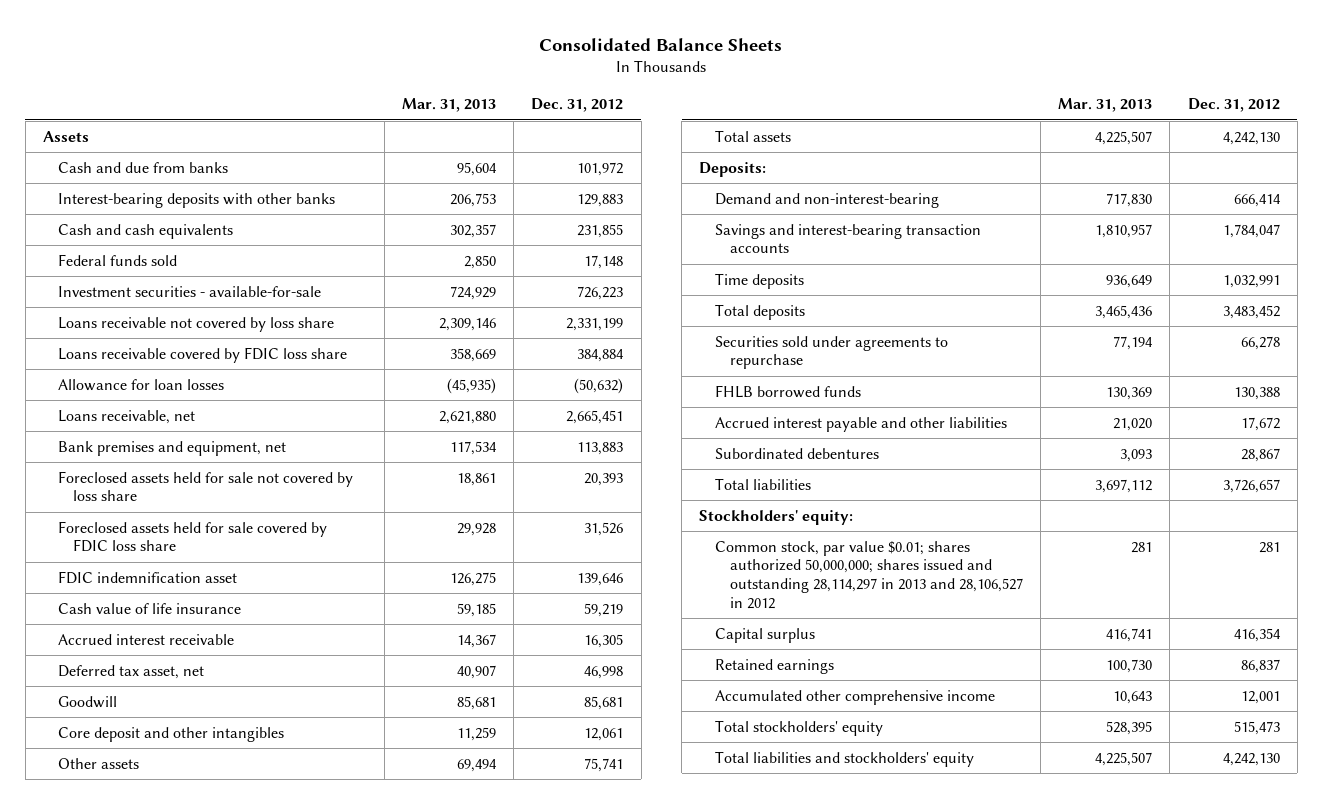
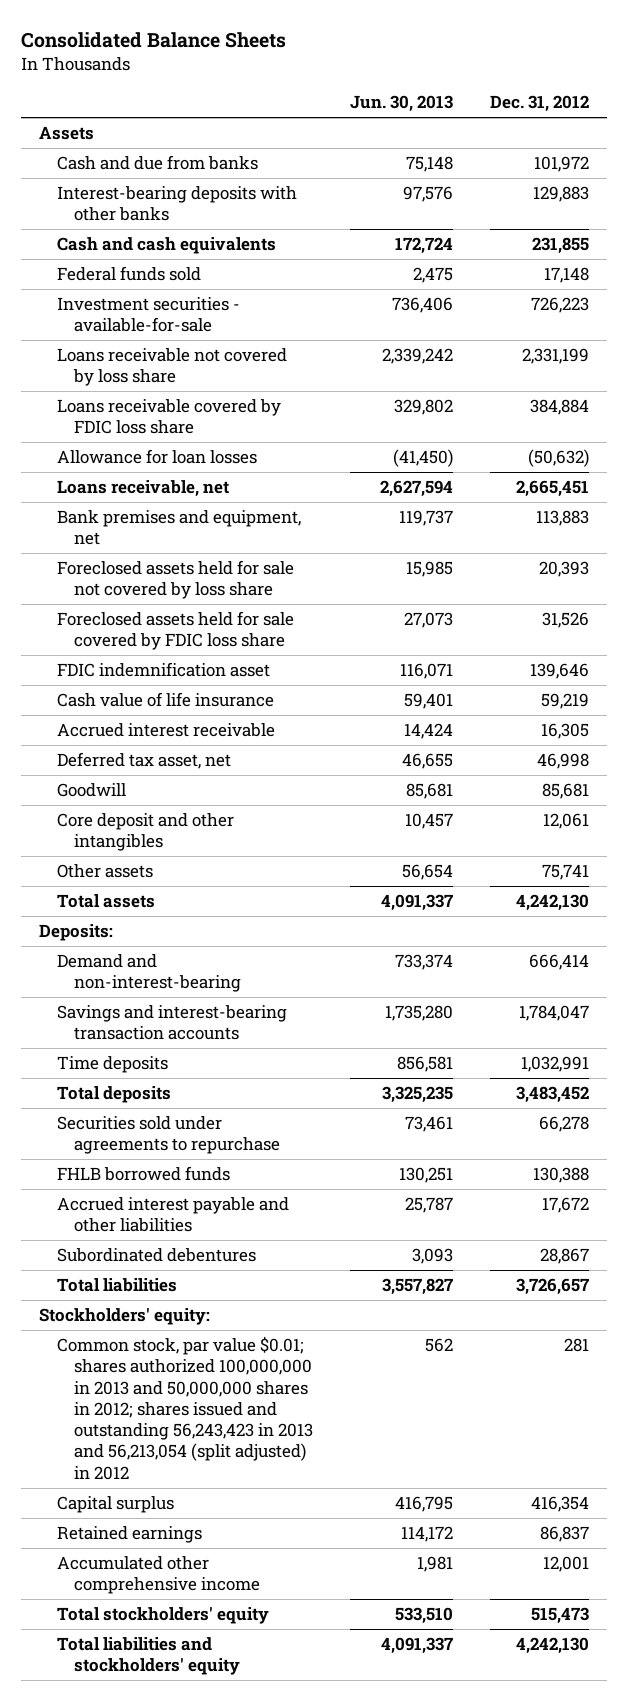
[401,98,496,113] Mar. 31, 2013 -> none
none -> [350,95,454,113] Jun. 30, 2013
[714,540,1023,610] Common stock, par value $0.01; shares authorized 50,000,000; shares issued and outstanding 28,114,297 in 2013 and 28,106,527 in 2012 -> [56,1335,314,1480] Common stock, par value $0.01; shares authorized 100,000,000 in 2013 and 50,000,000 shares in 2012; shares issued and outstanding 56,243,423 in 2013 and 56,213,054 (split adjusted) in 2012

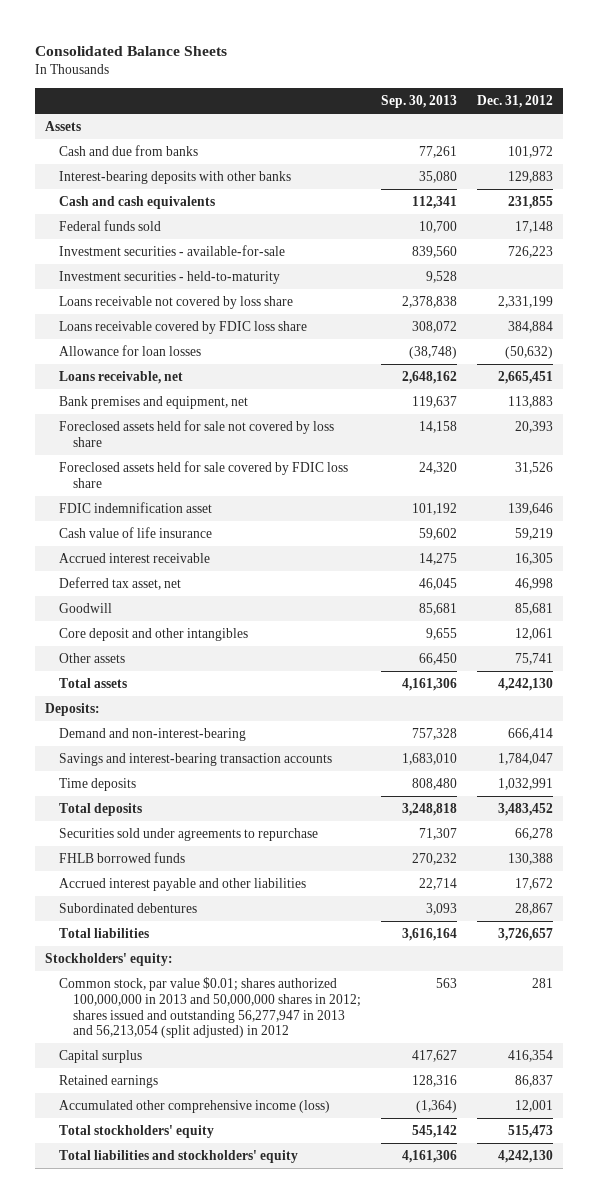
[350,95,454,113] Jun. 30, 2013 -> none
none -> [381,95,458,109] Sep. 30, 2013
none -> [58,271,280,285] Investment securities - held-to-maturity
[56,1335,314,1480] Common stock, par value $0.01; shares authorized 100,000,000 in 2013 and 50,000,000 shares in 2012; shares issued and outstanding 56,243,423 in 2013 and 56,213,054 (split adjusted) in 2012 -> [58,977,362,1039] Common stock, par value $0.01; shares authorized 100,000,000 in 2013 and 50,000,000 shares in 2012; shares issued and outstanding 56,277,947 in 2013 and 56,213,054 (split adjusted) in 2012
[56,1555,261,1595] Accumulated other comprehensive income -> [58,1100,330,1114] Accumulated other comprehensive income (loss)

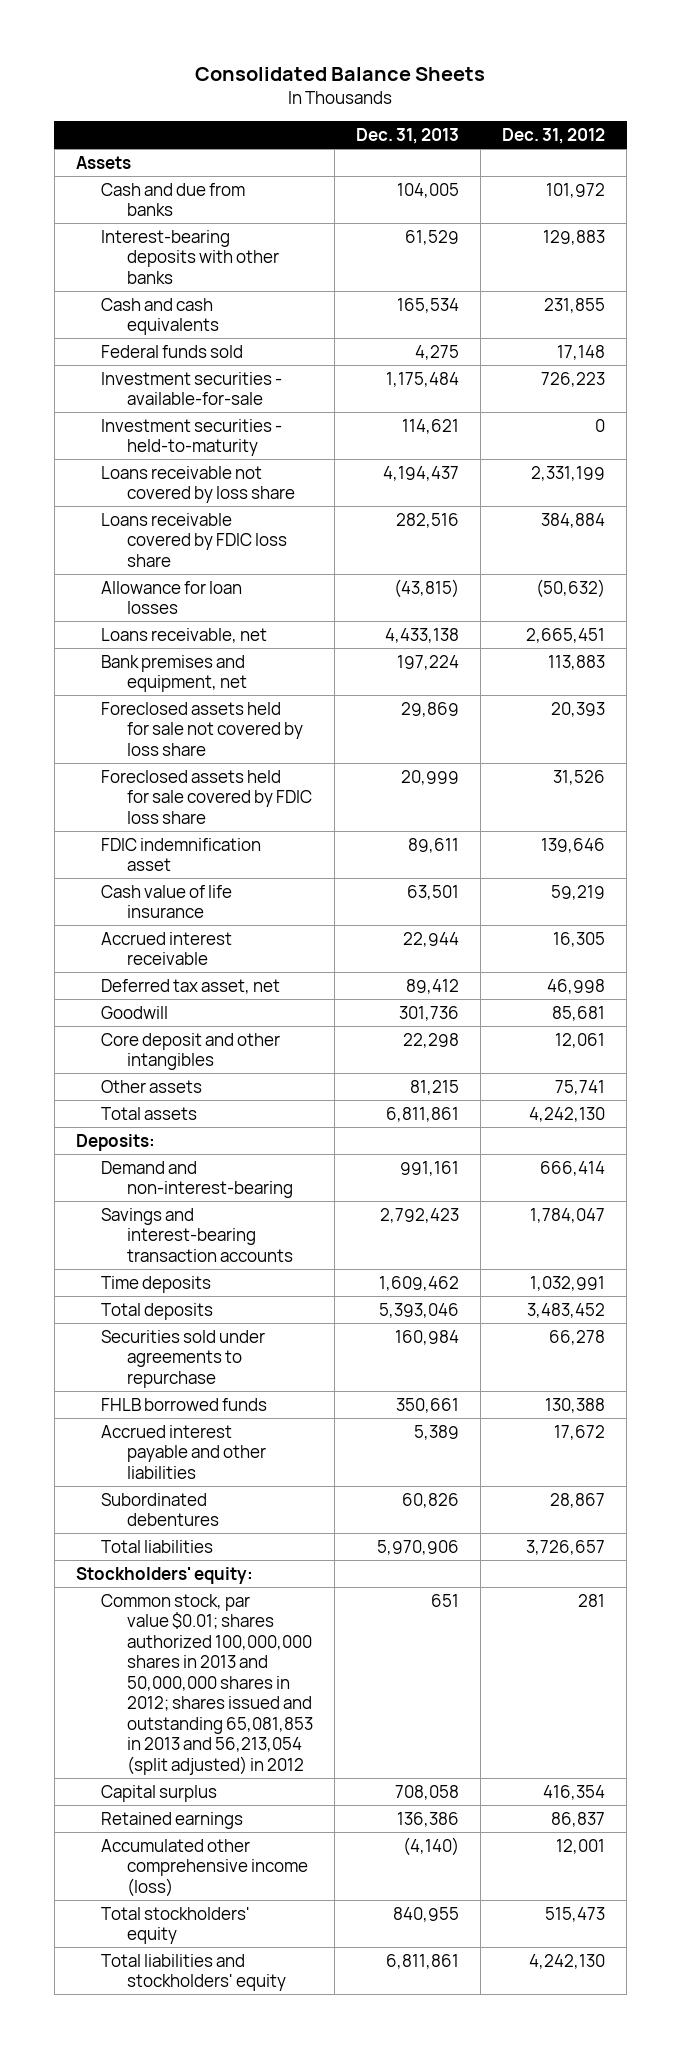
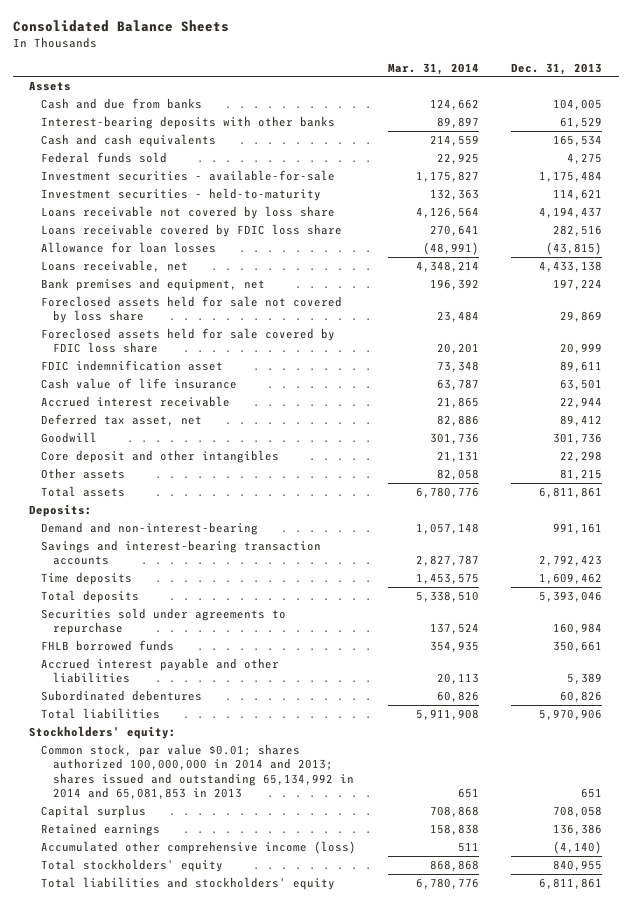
[502,127,606,144] Dec. 31, 2012 -> none
none -> [388,62,480,75] Mar. 31, 2014
[101,1593,313,1775] Common stock, par value $0.01; shares authorized 100,000,000 shares in 2013 and 50,000,000 shares in 2012; shares issued and outstanding 65,081,853 in 2013 and 56,213,054 (split adjusted) in 2012 -> [41,744,355,799] Common stock, par value $0.01; shares authorized 100,000,000 in 2014 and 2013; shares issued and outstanding 65,134,992 in 2014 and 65,081,853 in 2013

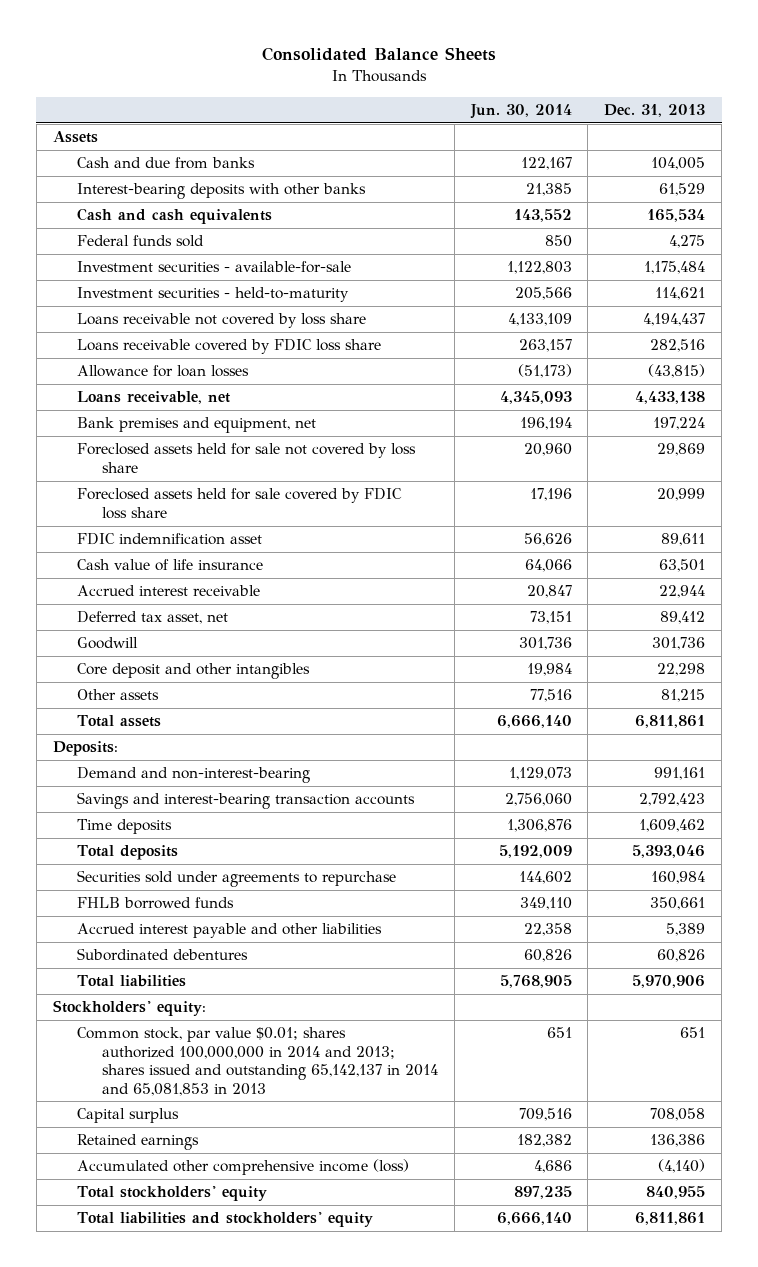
[388,62,480,75] Mar. 31, 2014 -> none
none -> [469,103,572,119] Jun. 30, 2014
[41,744,355,799] Common stock, par value $0.01; shares authorized 100,000,000 in 2014 and 2013; shares issued and outstanding 65,134,992 in 2014 and 65,081,853 in 2013 -> [77,1027,438,1096] Common stock, par value $0.01; shares authorized 100,000,000 in 2014 and 2013; shares issued and outstanding 65,142,137 in 2014 and 65,081,853 in 2013

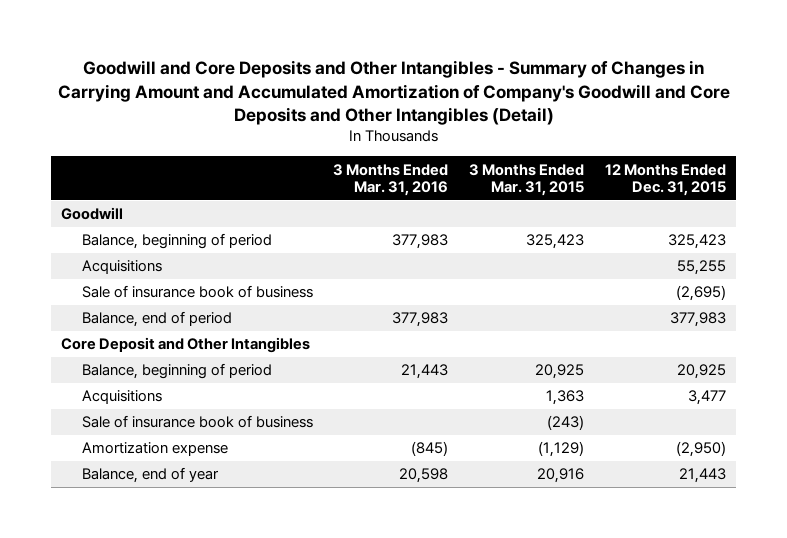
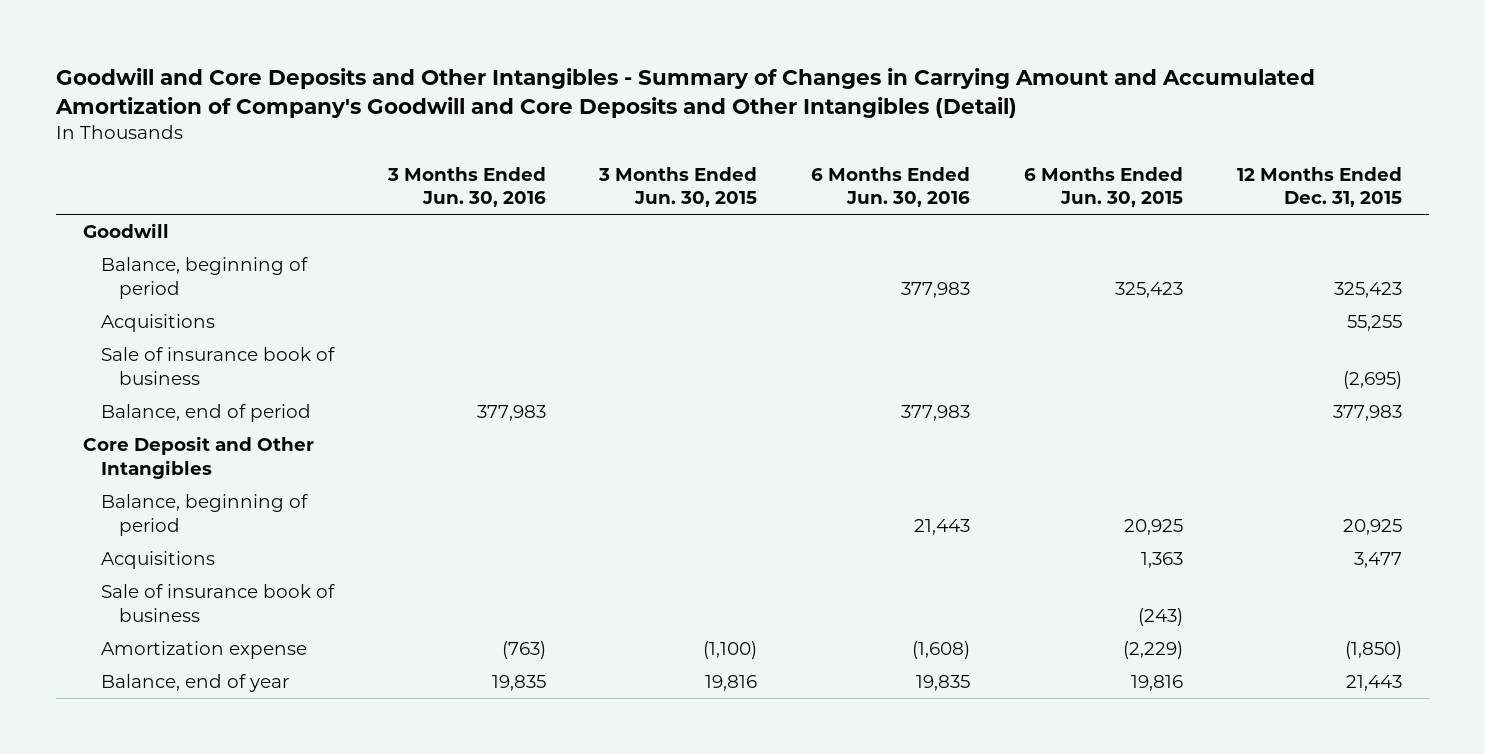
[333,163,449,197] 3 Months Ended Mar. 31, 2016 -> none
[469,163,585,197] 3 Months Ended Mar. 31, 2015 -> none
none -> [386,166,546,208] 3 Months Ended Jun. 30, 2016
none -> [598,166,758,208] 3 Months Ended Jun. 30, 2015
none -> [811,166,971,208] 6 Months Ended Jun. 30, 2016
none -> [1024,166,1184,208] 6 Months Ended Jun. 30, 2015
[675,441,726,458] (2,950) -> [1344,640,1402,659] (1,850)

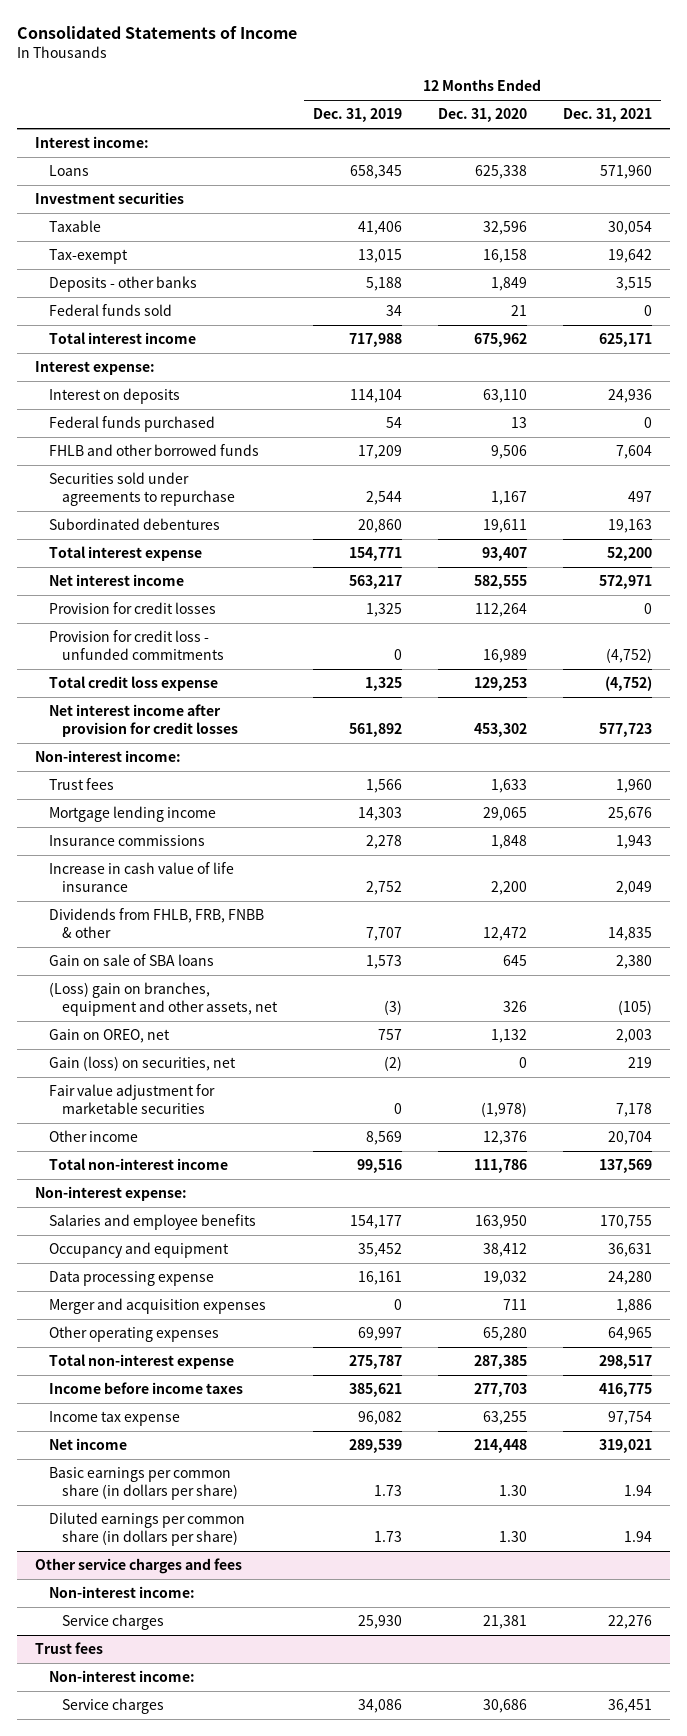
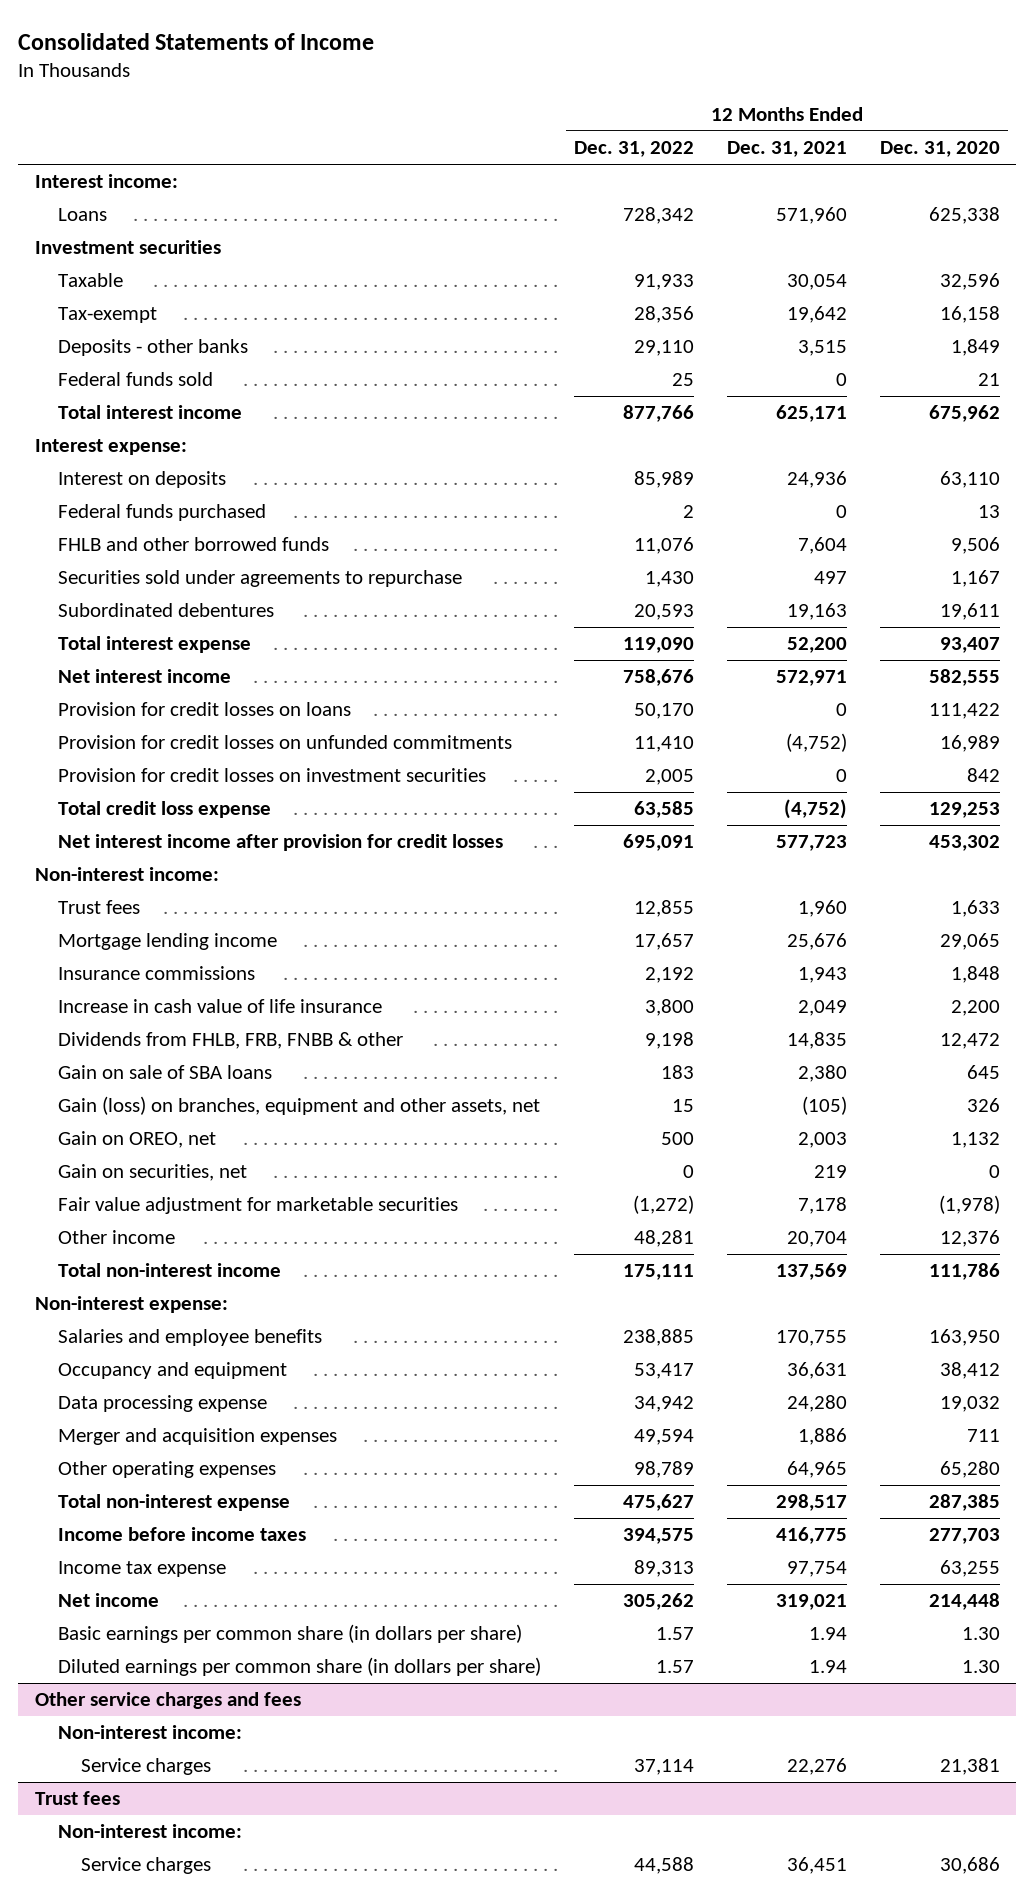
[313,108,403,123] Dec. 31, 2019 -> none
none -> [574,141,695,158] Dec. 31, 2022
[48,602,216,615] Provision for credit losses -> [58,702,352,717] Provision for credit losses on loans
[474,603,527,618] 112,264 -> [928,703,1000,720] 111,422
[48,630,225,660] Provision for credit loss - unfunded commitments -> [58,735,513,750] Provision for credit losses on unfunded commitments
none -> [58,768,487,783] Provision for credit losses on investment securities
[48,982,279,1016] (Loss) gain on branches, equipment and other assets, net -> [58,1096,541,1116] Gain (loss) on branches, equipment and other assets, net
[48,1056,236,1072] Gain (loss) on securities, net -> [58,1164,248,1182] Gain on securities, net

